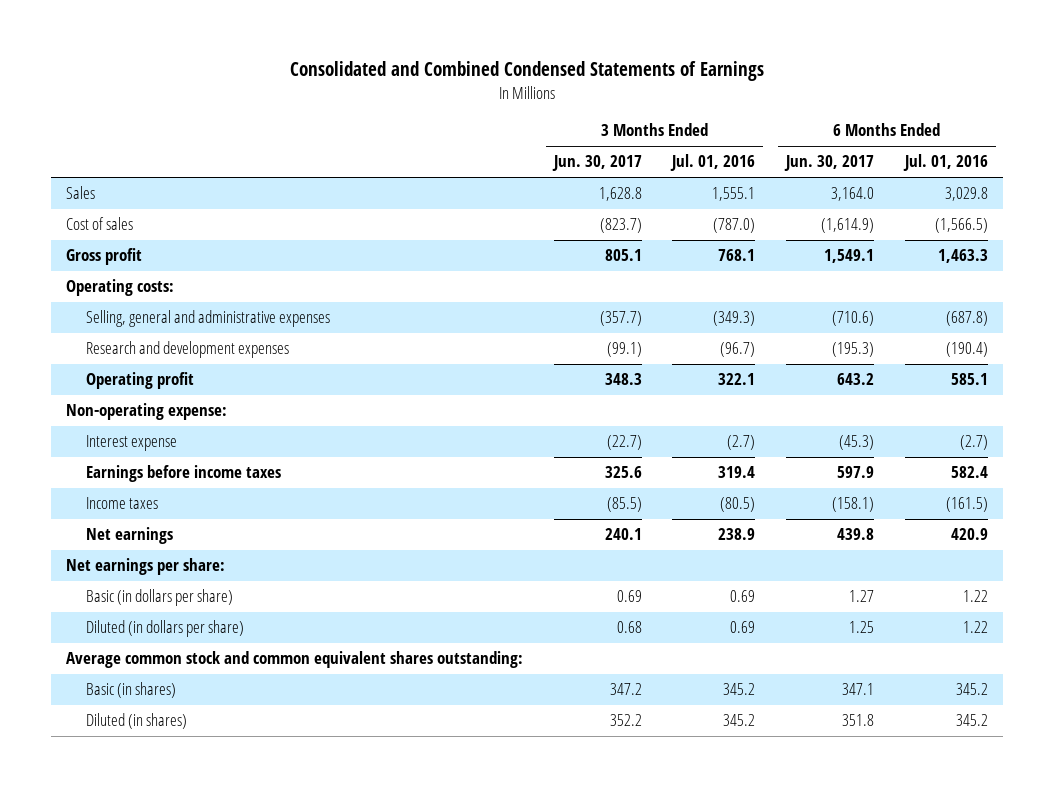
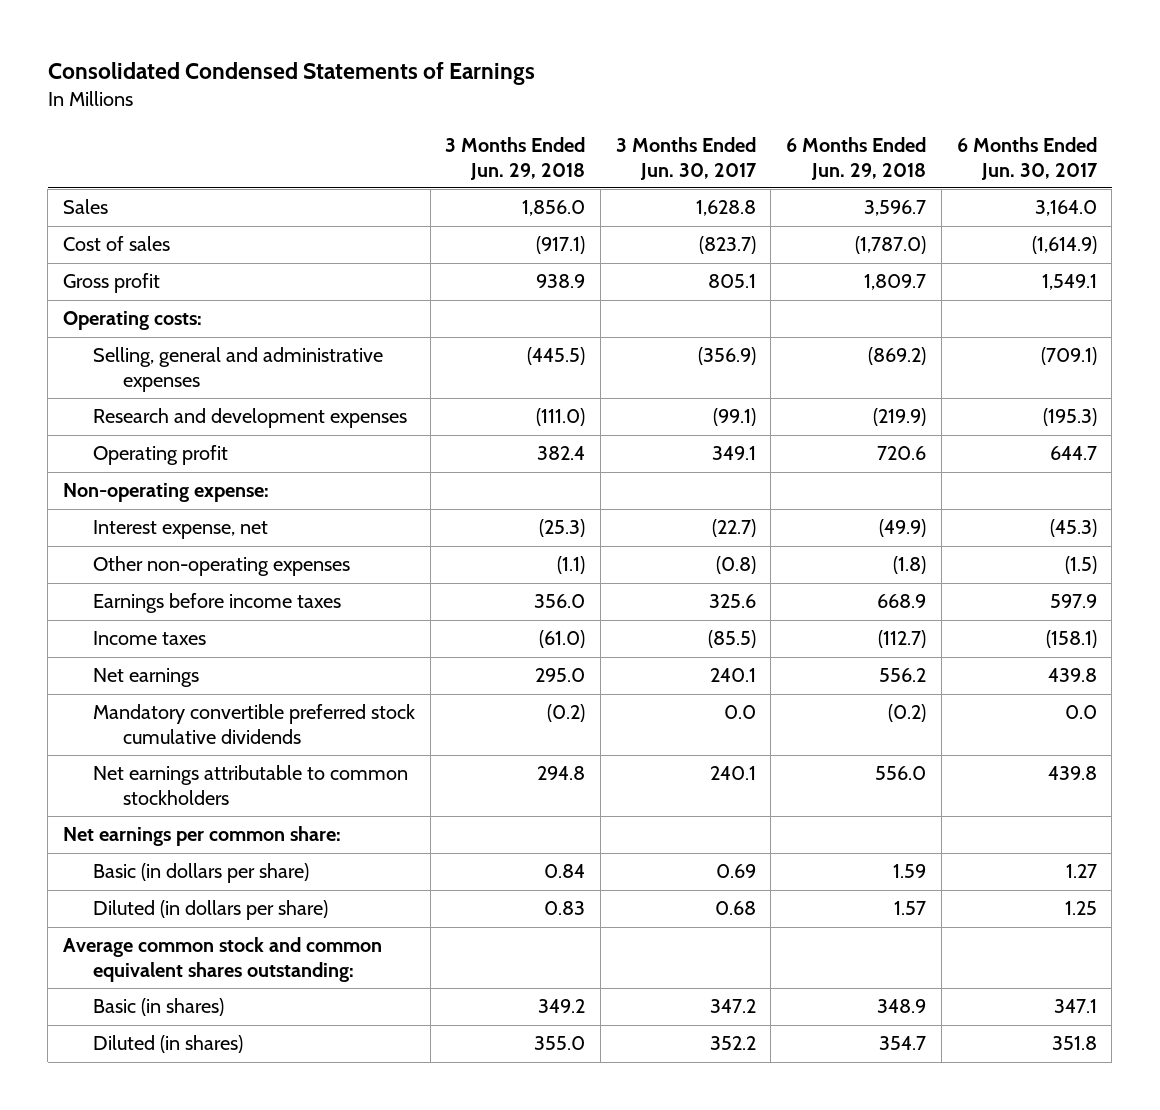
[289,61,764,82] Consolidated and Combined Condensed Statements of Earnings -> [47,62,535,86] Consolidated Condensed Statements of Earnings
[670,154,756,172] Jul. 01, 2016 -> none
[902,154,988,172] Jul. 01, 2016 -> none
none -> [445,136,586,180] 3 Months Ended Jun. 29, 2018
none -> [786,136,927,180] 6 Months Ended Jun. 29, 2018
[599,311,642,327] (357.7) -> [697,347,756,366] (356.9)
[832,311,875,327] (710.6) -> [1040,347,1097,366] (709.1)
[604,373,642,386] 348.3 -> [711,446,756,461] 349.1
[837,373,875,386] 643.2 -> [1049,446,1097,461] 644.7
[85,435,177,452] Interest expense -> [92,520,268,540] Interest expense, net
none -> [92,556,350,577] Other non-operating expenses
none -> [92,704,415,745] Mandatory convertible preferred stock cumulative dividends
none -> [92,765,408,806] Net earnings attributable to common stockholders
[66,558,226,576] Net earnings per share: -> [63,826,342,847] Net earnings per common share:

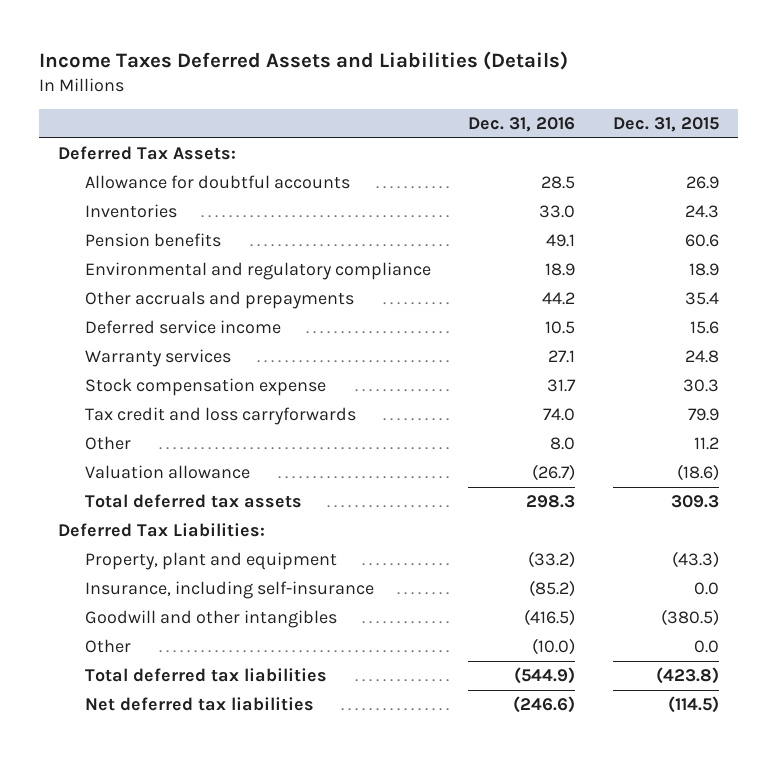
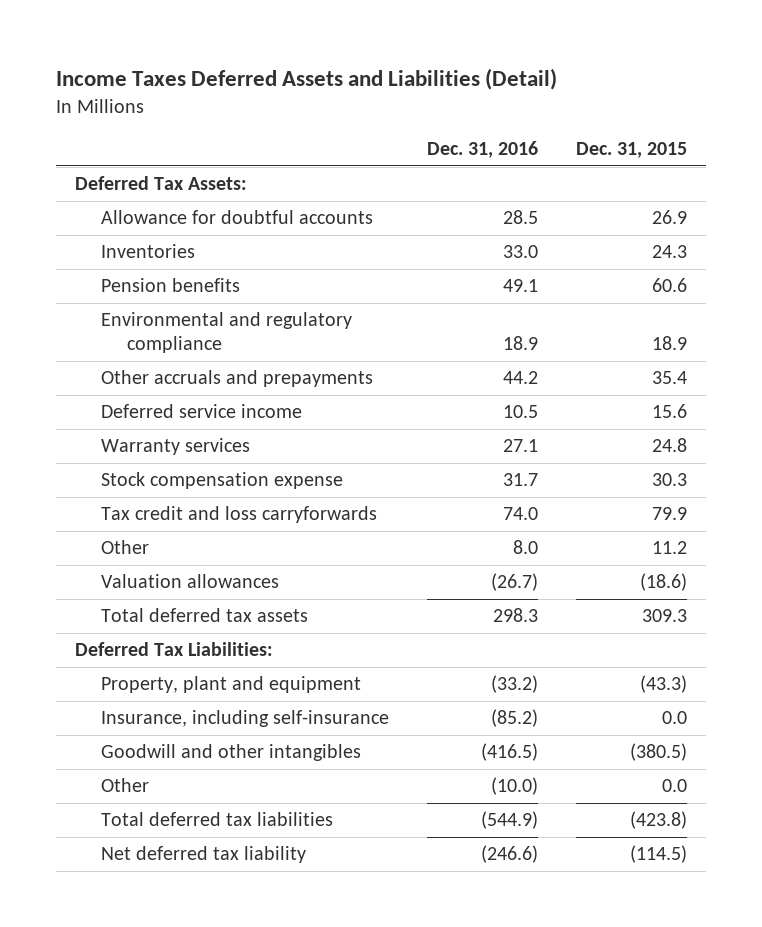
[38,50,568,70] Income Taxes Deferred Assets and Liabilities (Details) -> [55,68,557,91] Income Taxes Deferred Assets and Liabilities (Detail)
[84,465,250,480] Valuation allowance -> [100,574,279,589] Valuation allowances
[84,697,314,712] Net deferred tax liabilities -> [100,846,306,864] Net deferred tax liability

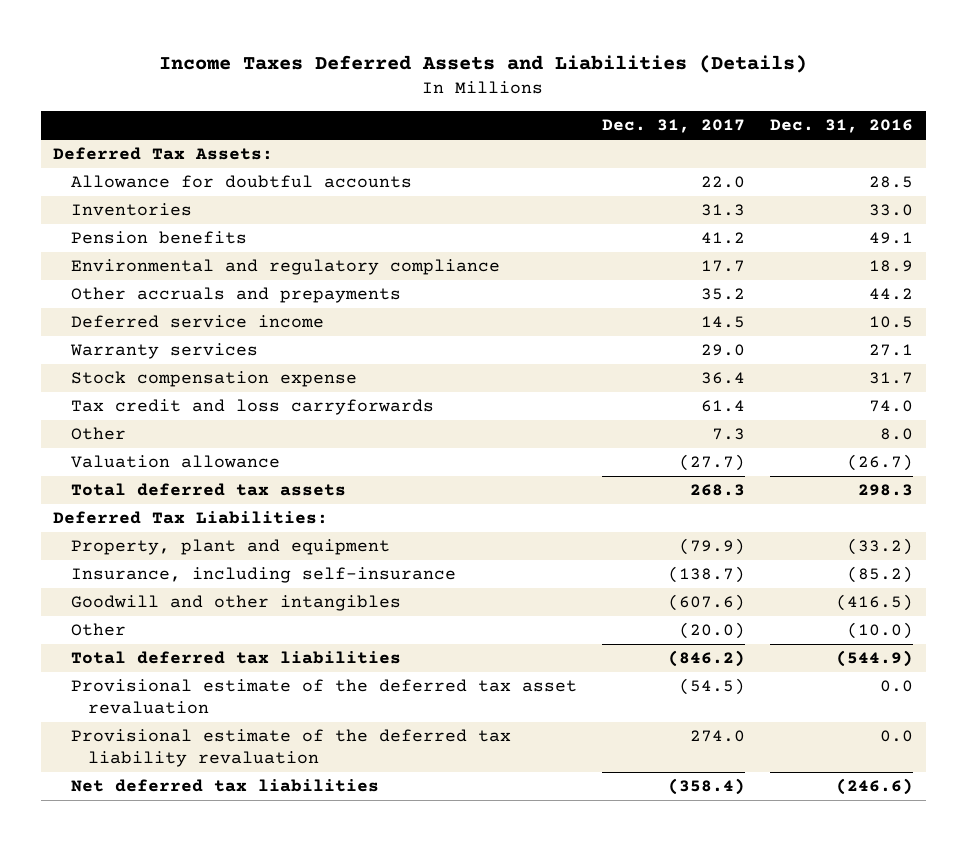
[55,68,557,91] Income Taxes Deferred Assets and Liabilities (Detail) -> [159,54,808,73] Income Taxes Deferred Assets and Liabilities (Details)
[575,142,687,159] Dec. 31, 2015 -> none
none -> [601,119,745,134] Dec. 31, 2017
[100,574,279,589] Valuation allowances -> [70,455,280,469] Valuation allowance
none -> [70,679,577,715] Provisional estimate of the deferred tax asset revaluation
none -> [70,729,511,768] Provisional estimate of the deferred tax liability revaluation
[100,846,306,864] Net deferred tax liability -> [70,779,379,793] Net deferred tax liabilities

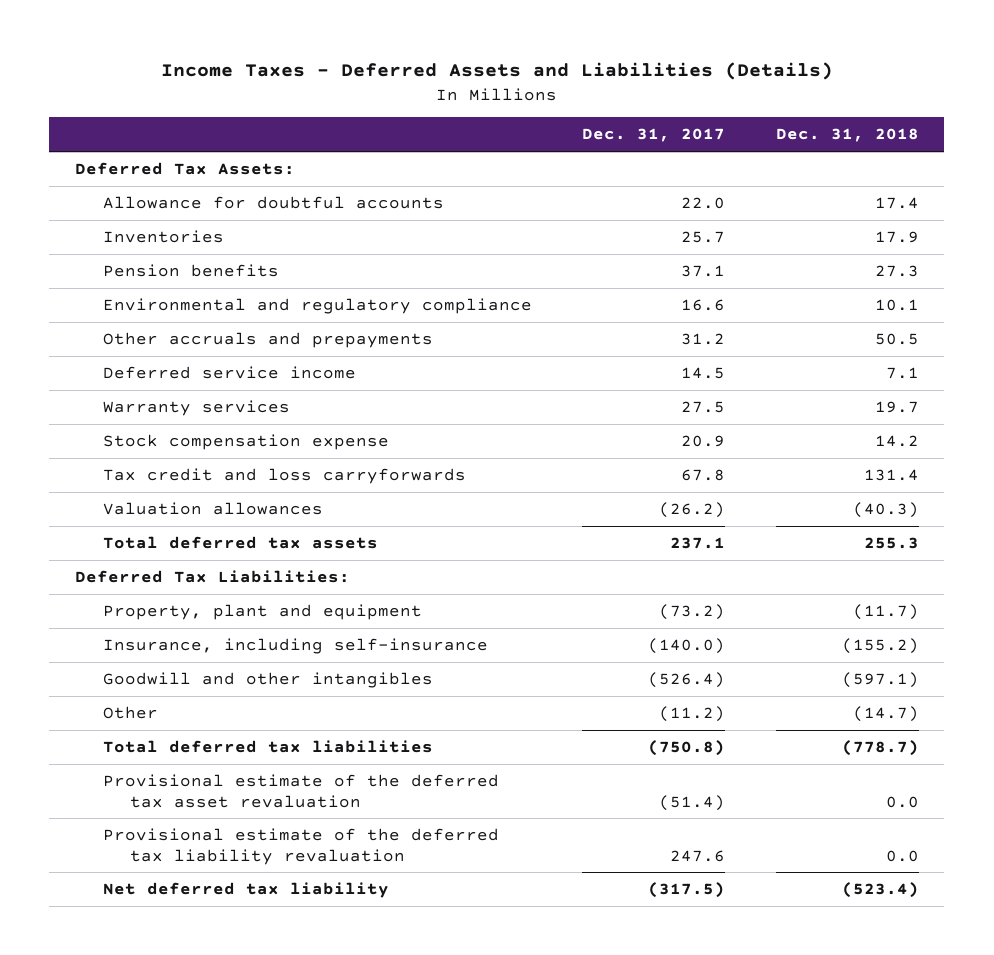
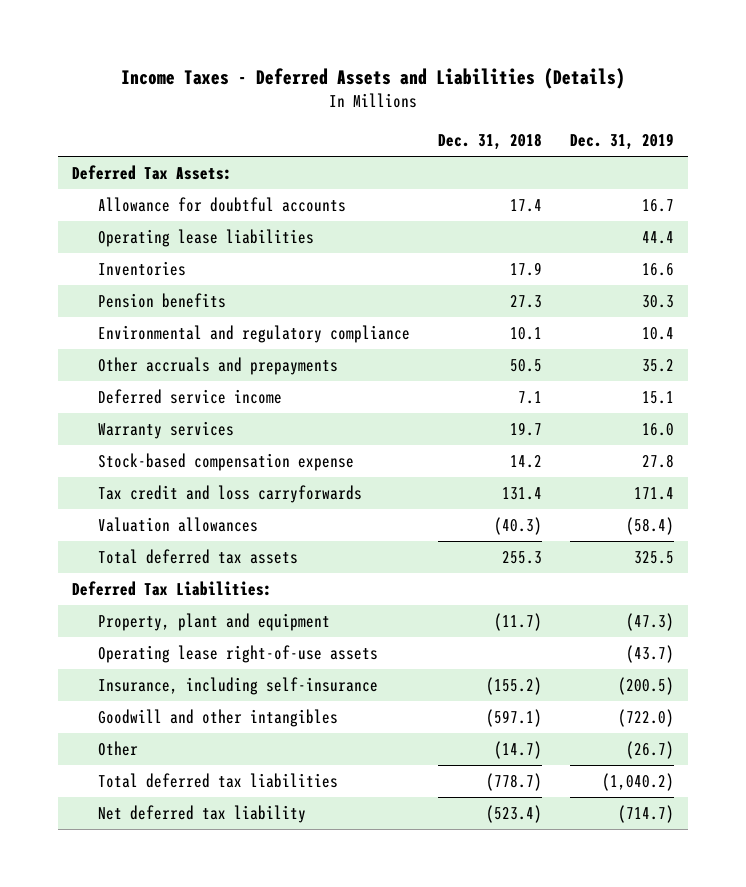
[582,128,726,143] Dec. 31, 2017 -> none
none -> [570,133,675,151] Dec. 31, 2019
none -> [98,229,315,248] Operating lease liabilities
[102,434,389,451] Stock compensation expense -> [98,453,355,472] Stock-based compensation expense
none -> [98,645,379,664] Operating lease right-of-use assets
[102,774,499,808] Provisional estimate of the deferred tax asset revaluation -> none
[102,828,499,865] Provisional estimate of the deferred tax liability revaluation -> none

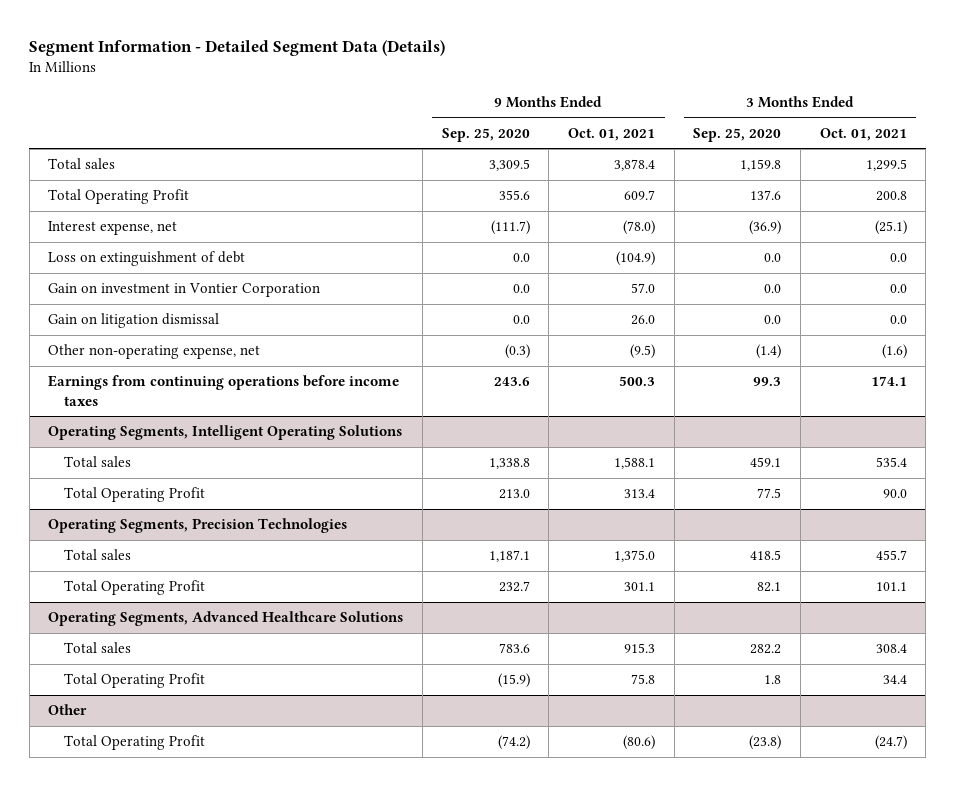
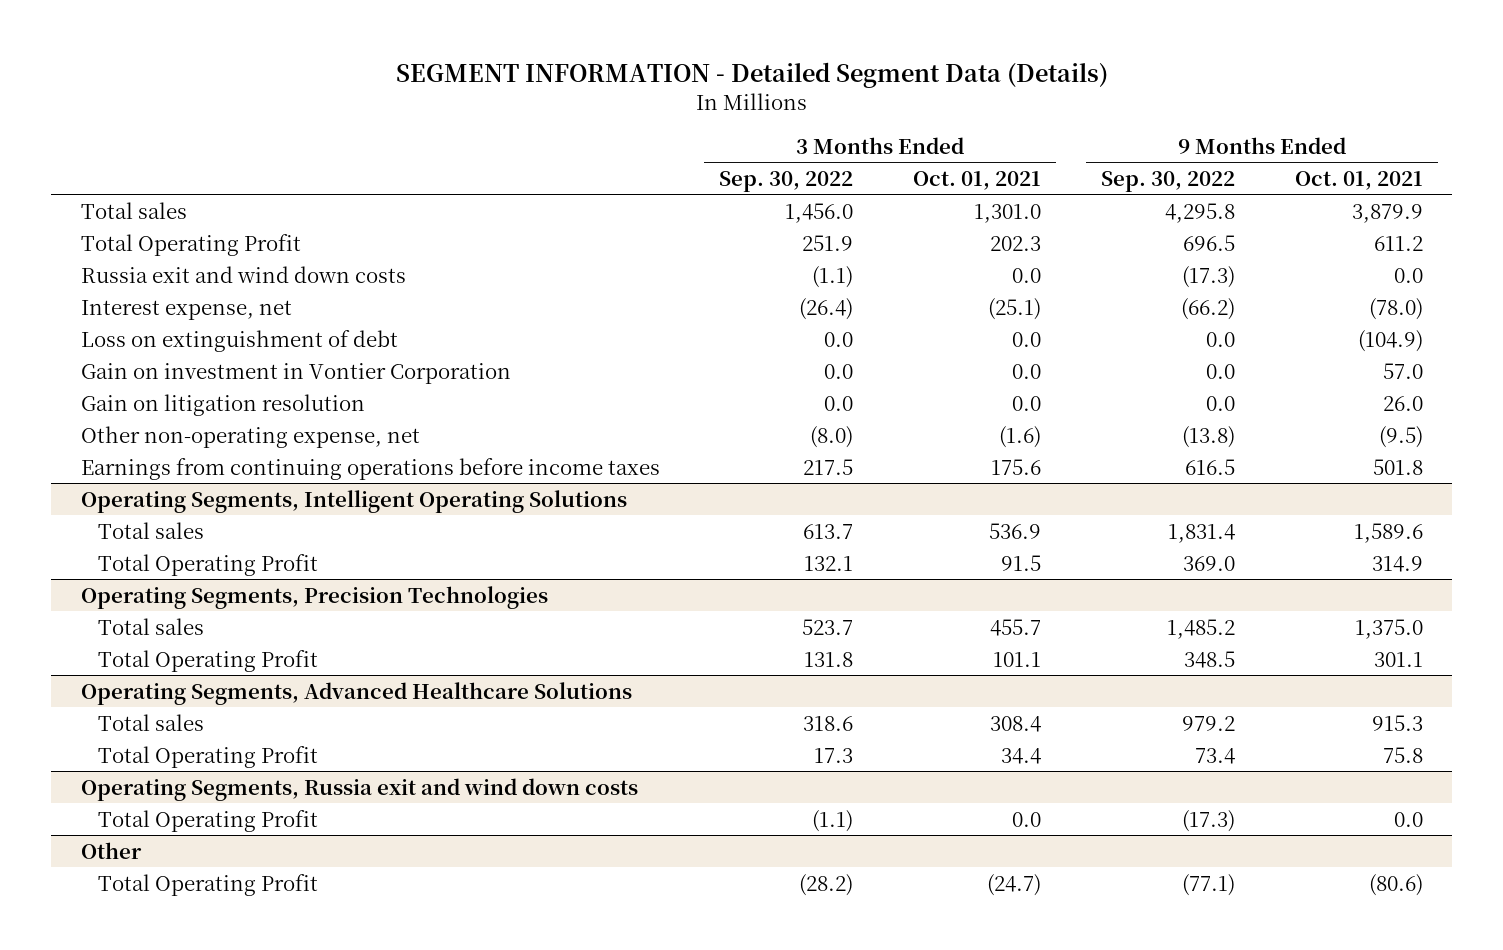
[29,40,446,57] Segment Information - Detailed Segment Data (Details) -> [395,62,1108,89] SEGMENT INFORMATION - Detailed Segment Data (Details)
[441,128,530,143] Sep. 25, 2020 -> none
[693,128,782,143] Sep. 25, 2020 -> none
none -> [719,170,854,192] Sep. 30, 2022
none -> [1100,170,1235,192] Sep. 30, 2022
[613,159,655,172] 3,878.4 -> [1351,203,1423,223] 3,879.9
[865,159,907,172] 1,299.5 -> [974,203,1042,223] 1,301.0
[623,190,655,201] 609.7 -> [1373,235,1423,251] 611.2
[875,191,907,202] 200.8 -> [990,235,1042,251] 202.3
none -> [80,265,406,283] Russia exit and wind down costs
[48,313,220,329] Gain on litigation dismissal -> [80,393,365,416] Gain on litigation resolution
[618,376,655,387] 500.3 -> [1372,458,1423,475] 501.8
[870,376,907,387] 174.1 -> [991,458,1042,475] 175.6
[613,457,655,470] 1,588.1 -> [1353,522,1423,543] 1,589.6
[875,457,907,468] 535.4 -> [989,522,1042,539] 536.9
[623,489,655,499] 313.4 -> [1371,555,1423,572] 314.9
[882,489,907,499] 90.0 -> [1001,554,1042,571] 91.5
none -> [80,777,638,801] Operating Segments, Russia exit and wind down costs
none -> [97,809,318,832] Total Operating Profit

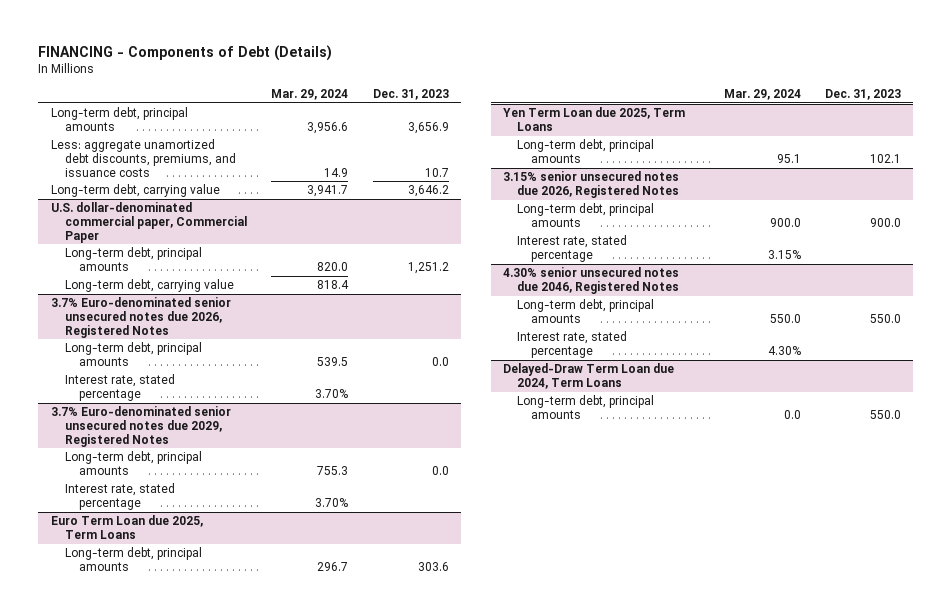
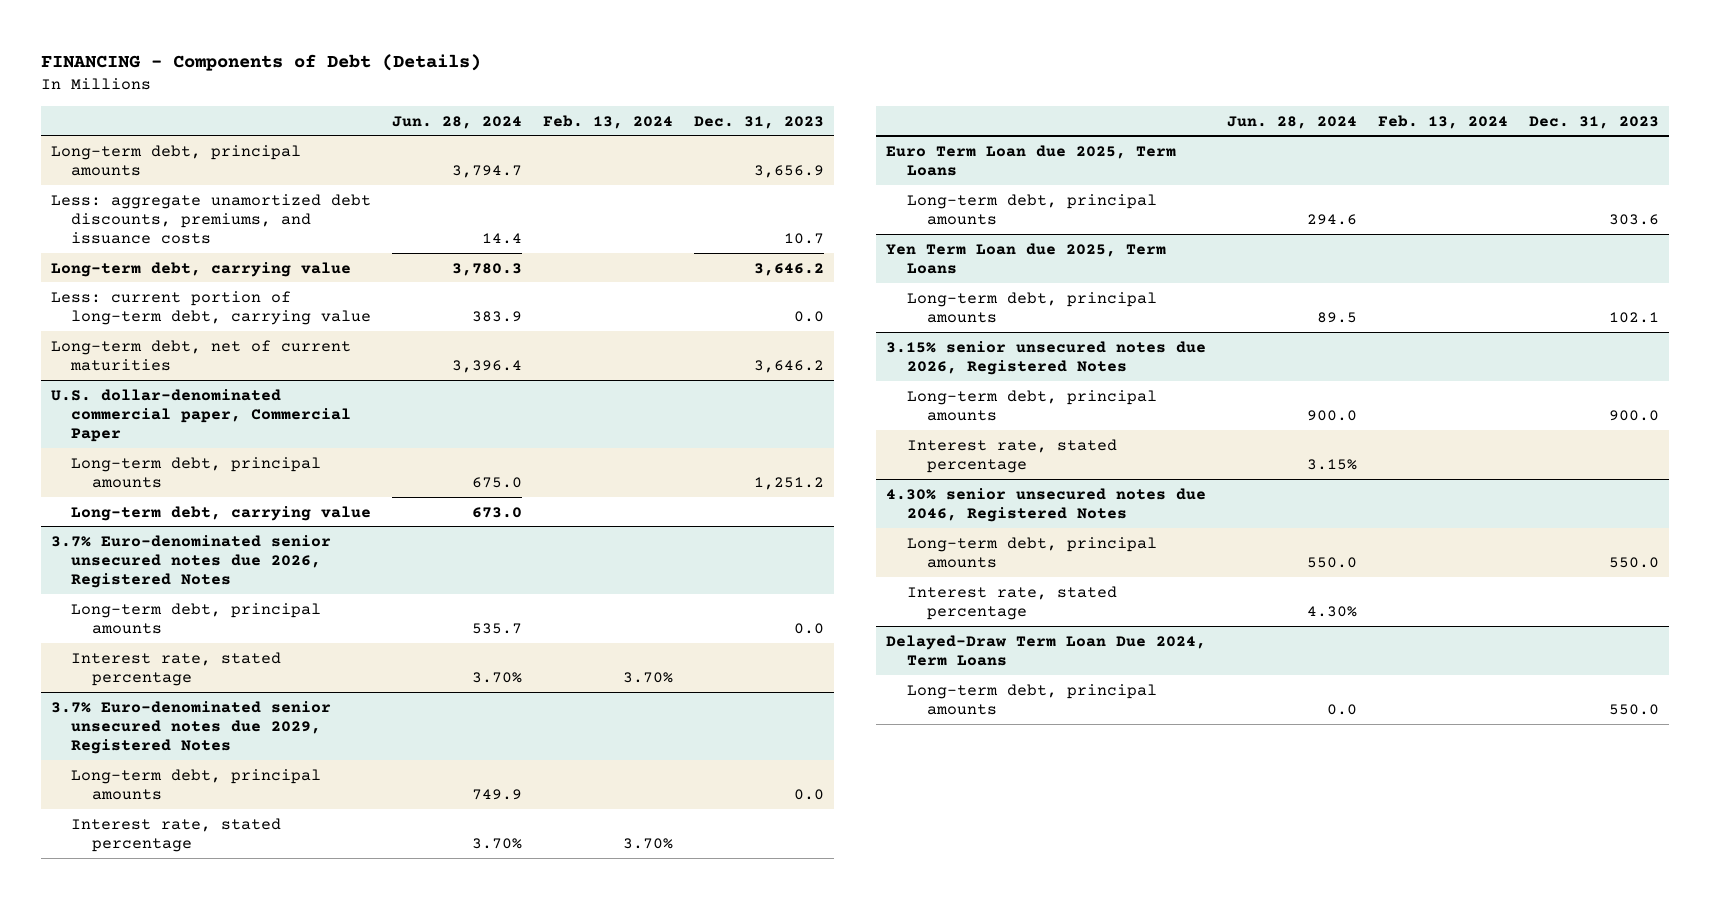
[271,89,349,101] Mar. 29, 2024 -> none
none -> [392,115,523,129] Jun. 28, 2024
none -> [543,114,674,129] Feb. 13, 2024
none -> [51,290,372,325] Less: current portion of long-term debt, carrying value
none -> [51,339,352,371] Long-term debt, net of current maturities
[503,363,675,389] Delayed-Draw Term Loan due 2024, Term Loans -> [886,634,1207,666] Delayed-Draw Term Loan Due 2024, Term Loans

